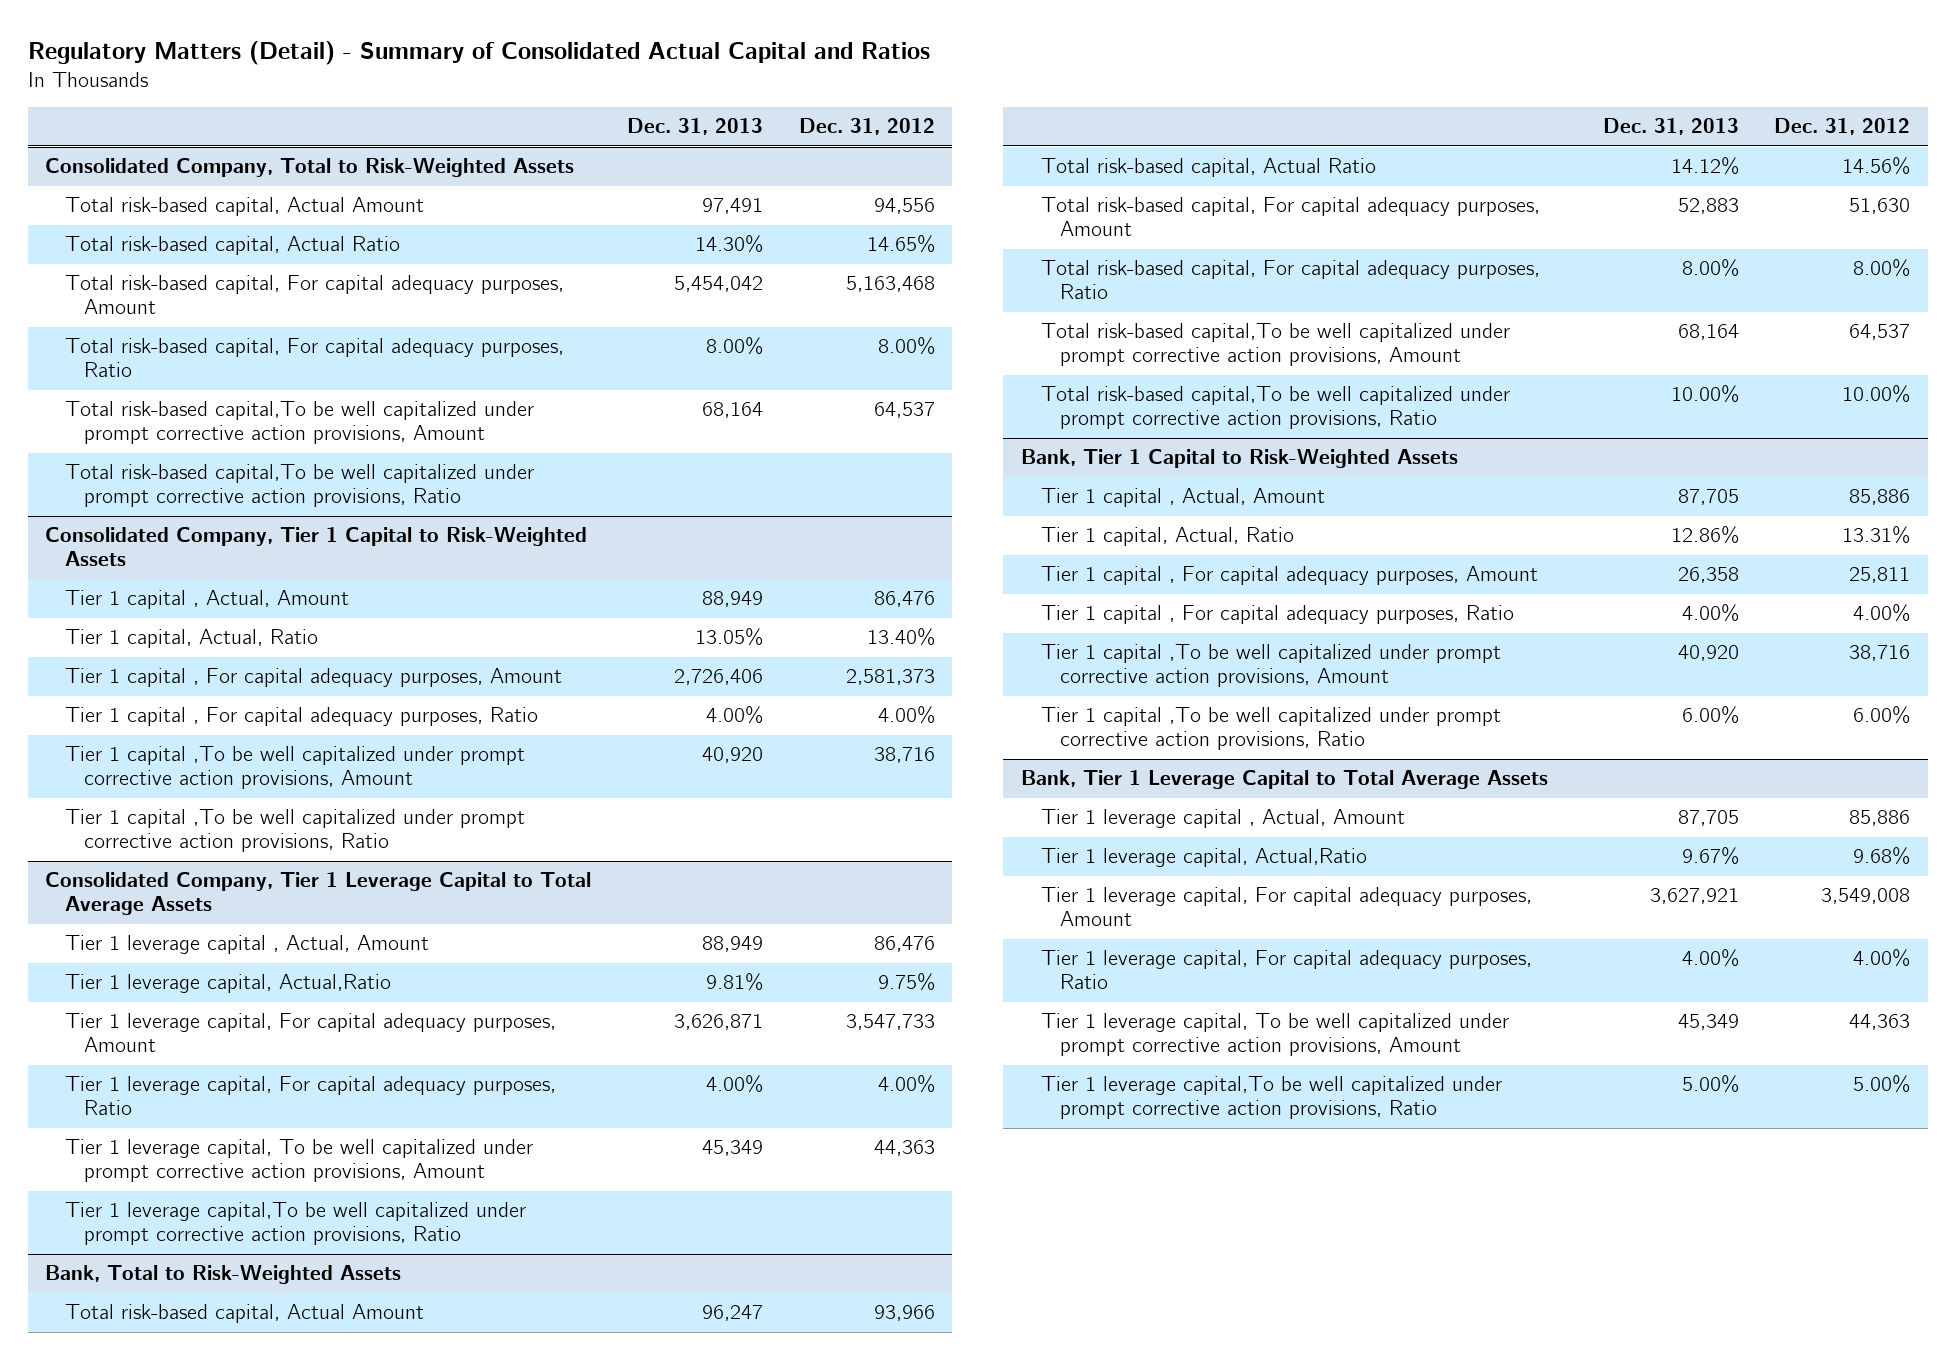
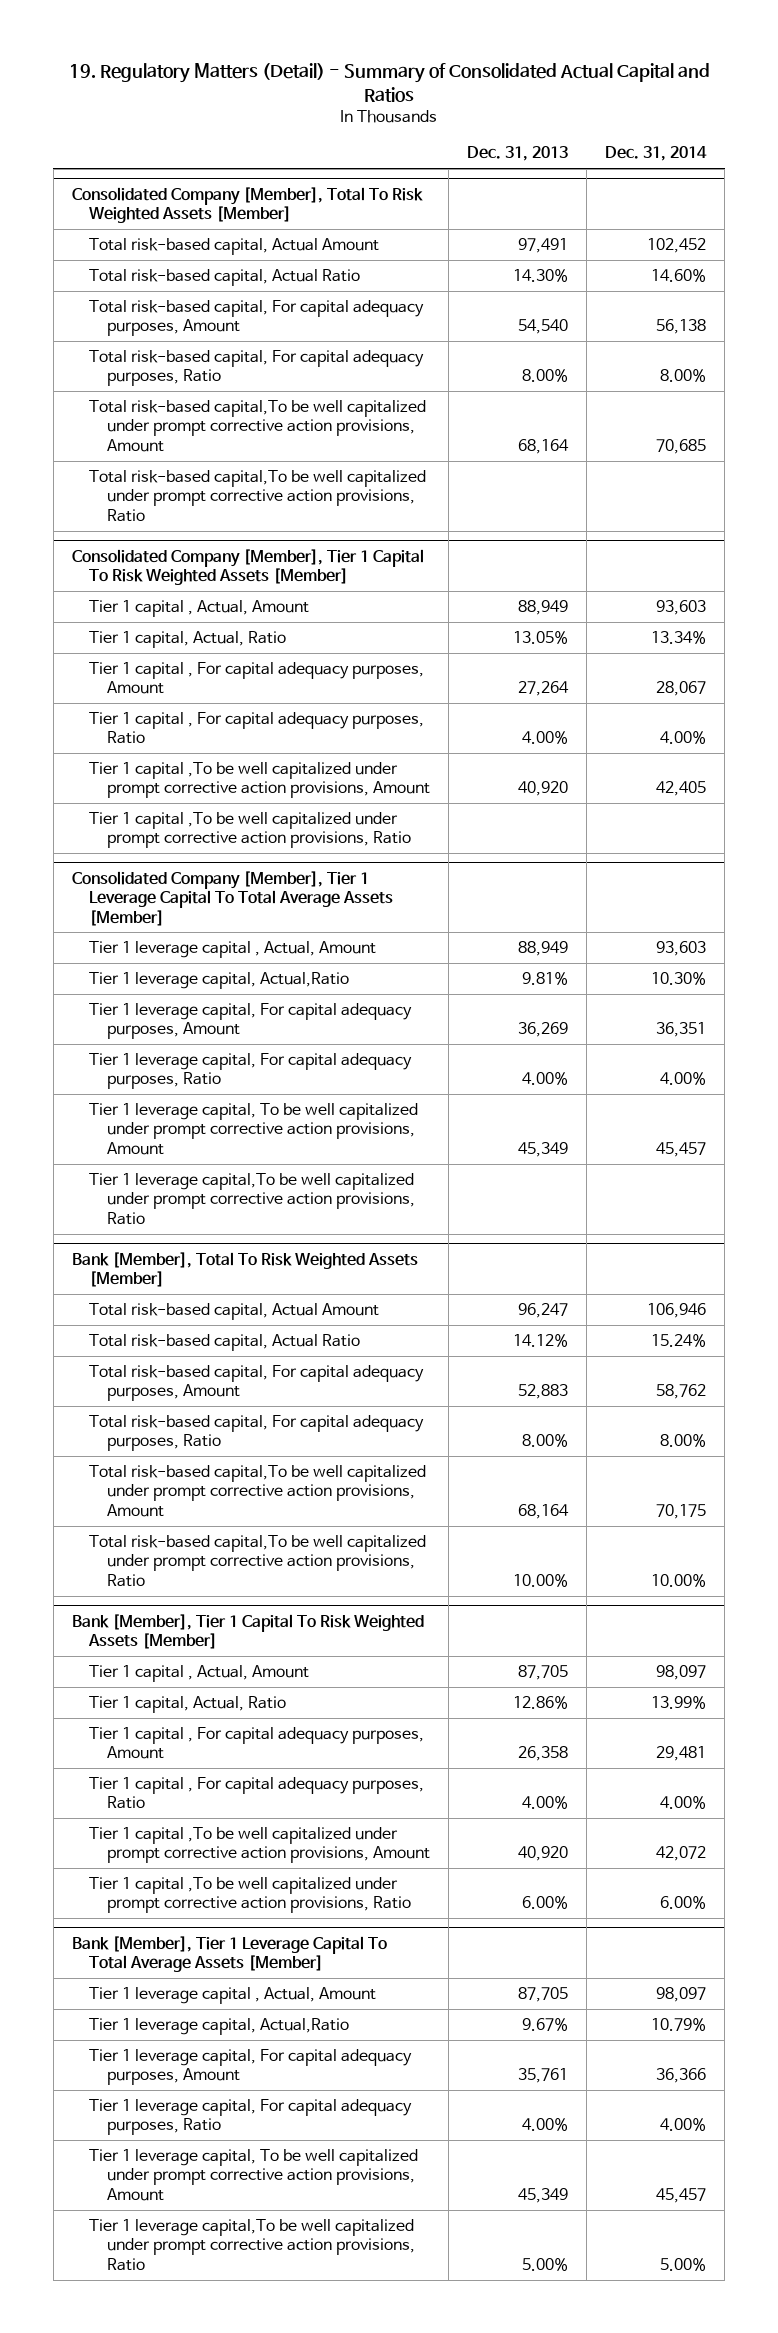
[27,41,930,66] Regulatory Matters (Detail) - Summary of Consolidated Actual Capital and Ratios -> [68,63,710,103] 19. Regulatory Matters (Detail) - Summary of Consolidated Actual Capital and Ratios
[798,118,935,136] Dec. 31, 2012 -> none
none -> [605,146,708,162] Dec. 31, 2014
[45,158,575,178] Consolidated Company, Total to Risk-Weighted Assets -> [71,186,423,224] Consolidated Company [Member], Total To Risk Weighted Assets [Member]
[674,276,764,293] 5,454,042 -> [518,319,569,335] 54,540
[45,527,588,567] Consolidated Company, Tier 1 Capital to Risk-Weighted Assets -> [71,548,424,586] Consolidated Company [Member], Tier 1 Capital To Risk Weighted Assets [Member]
[674,669,764,686] 2,726,406 -> [518,681,570,697] 27,264
[45,872,592,916] Consolidated Company, Tier 1 Leverage Capital to Total Average Assets -> [71,870,394,926] Consolidated Company [Member], Tier 1 Leverage Capital To Total Average Assets [Member]
[674,1014,764,1031] 3,626,871 -> [518,1022,569,1038] 36,269
[45,1265,402,1285] Bank, Total to Risk-Weighted Assets -> [71,1251,418,1288] Bank [Member], Total To Risk Weighted Assets [Member]
[1021,449,1459,469] Bank, Tier 1 Capital to Risk-Weighted Assets -> [71,1613,424,1650] Bank [Member], Tier 1 Capital To Risk Weighted Assets [Member]
[1021,770,1549,790] Bank, Tier 1 Leverage Capital to Total Average Assets -> [71,1935,387,1973] Bank [Member], Tier 1 Leverage Capital To Total Average Assets [Member]
[1649,888,1739,905] 3,627,921 -> [518,2068,569,2084] 35,761

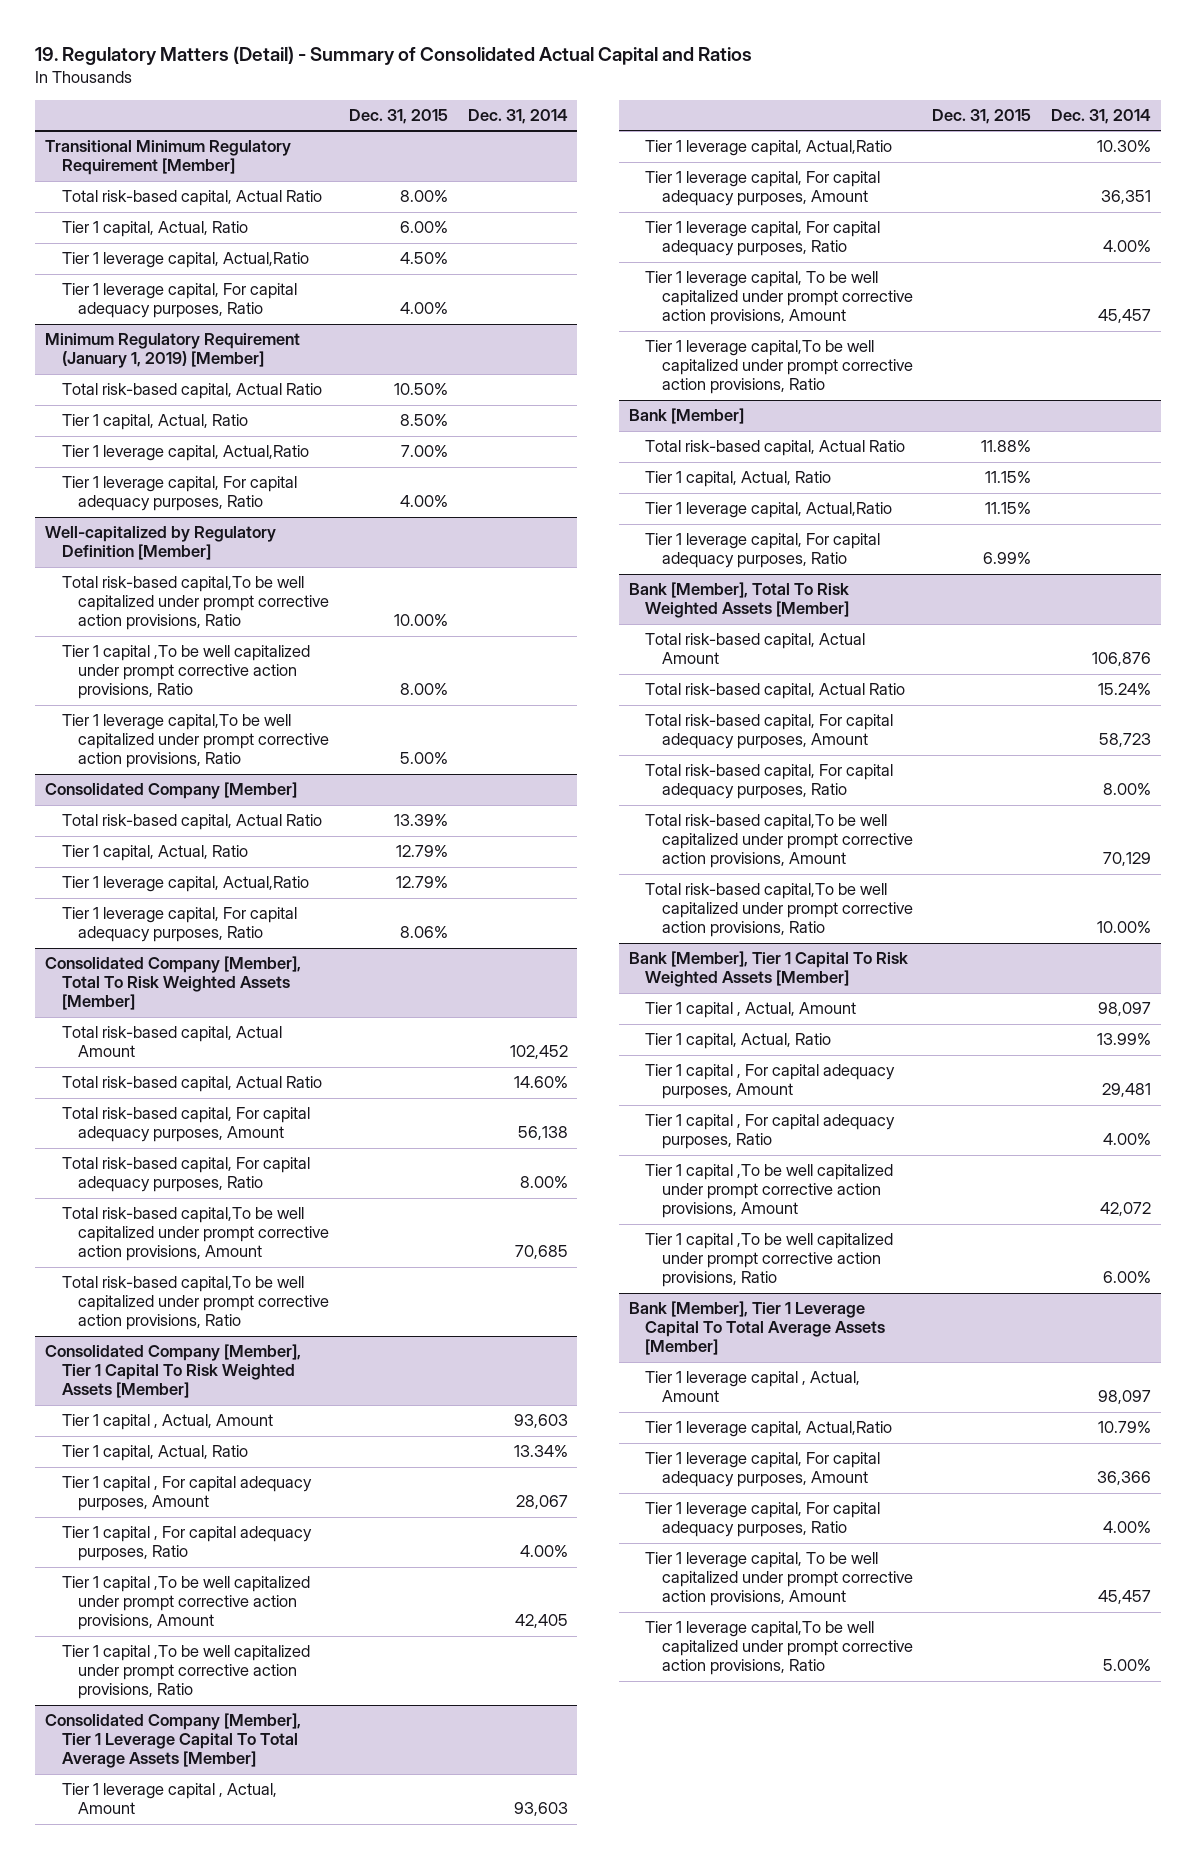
[467,146,569,162] Dec. 31, 2013 -> none
none -> [349,109,449,125] Dec. 31, 2015
none -> [45,140,292,176] Transitional Minimum Regulatory Requirement [Member]
none -> [61,190,322,207] Total risk-based capital, Actual Ratio
none -> [61,221,248,238] Tier 1 capital, Actual, Ratio
none -> [61,252,309,269] Tier 1 leverage capital, Actual,Ratio
none -> [61,283,297,319] Tier 1 leverage capital, For capital adequacy purposes, Ratio
none -> [45,333,301,369] Minimum Regulatory Requirement (January 1, 2019) [Member]
none -> [61,383,322,400] Total risk-based capital, Actual Ratio
none -> [61,414,248,431] Tier 1 capital, Actual, Ratio
none -> [61,445,309,462] Tier 1 leverage capital, Actual,Ratio
none -> [61,476,297,512] Tier 1 leverage capital, For capital adequacy purposes, Ratio
none -> [45,526,277,561] Well-capitalized by Regulatory Definition [Member]
none -> [61,576,330,631] Total risk-based capital,To be well capitalized under prompt corrective action provisions, Ratio
none -> [61,645,310,700] Tier 1 capital ,To be well capitalized under prompt corrective action provisions, Ratio
none -> [61,714,330,769] Tier 1 leverage capital,To be well capitalized under prompt corrective action provisions, Ratio
none -> [45,782,298,800] Consolidated Company [Member]
none -> [61,814,322,831] Total risk-based capital, Actual Ratio
none -> [61,845,248,862] Tier 1 capital, Actual, Ratio
none -> [61,876,309,893] Tier 1 leverage capital, Actual,Ratio
none -> [61,907,297,943] Tier 1 leverage capital, For capital adequacy purposes, Ratio
none -> [628,408,744,425] Bank [Member]
none -> [645,440,906,457] Total risk-based capital, Actual Ratio
none -> [645,471,832,488] Tier 1 capital, Actual, Ratio
none -> [645,502,893,519] Tier 1 leverage capital, Actual,Ratio
none -> [645,533,881,569] Tier 1 leverage capital, For capital adequacy purposes, Ratio
[647,1302,707,1318] 106,946 -> [1091,652,1151,667] 106,876
[656,1384,707,1400] 58,762 -> [1098,733,1151,748] 58,723
[656,1503,707,1519] 70,175 -> [1102,852,1151,867] 70,129

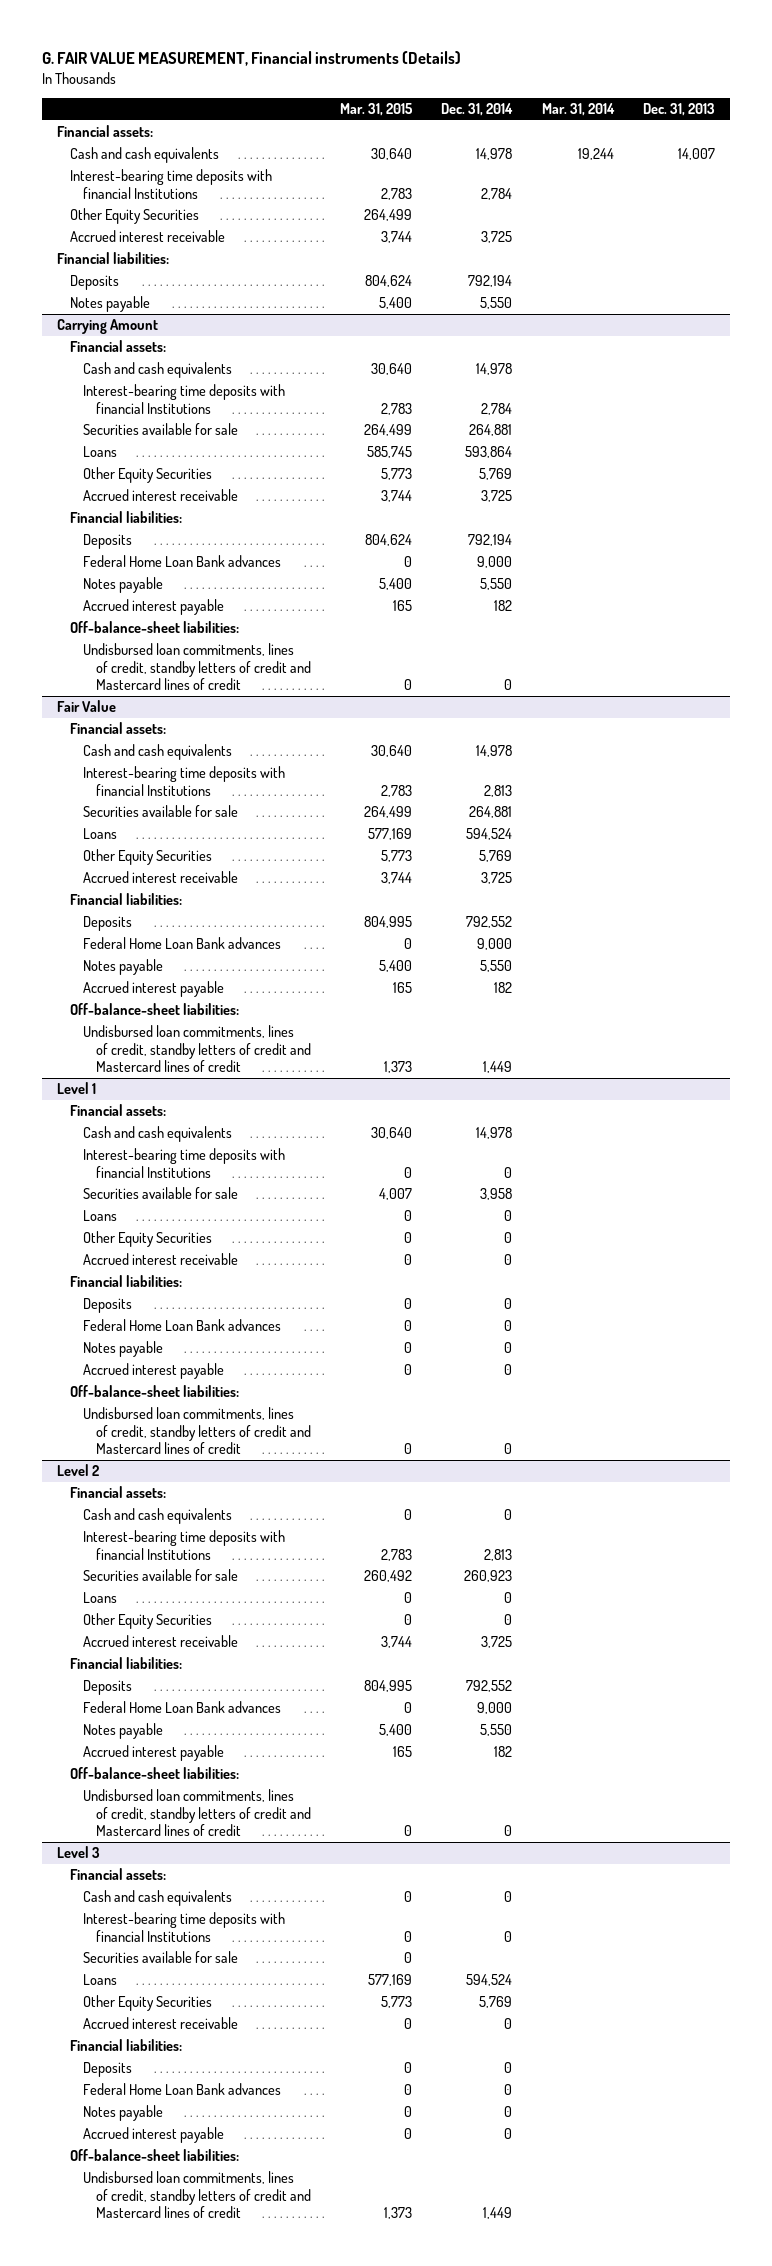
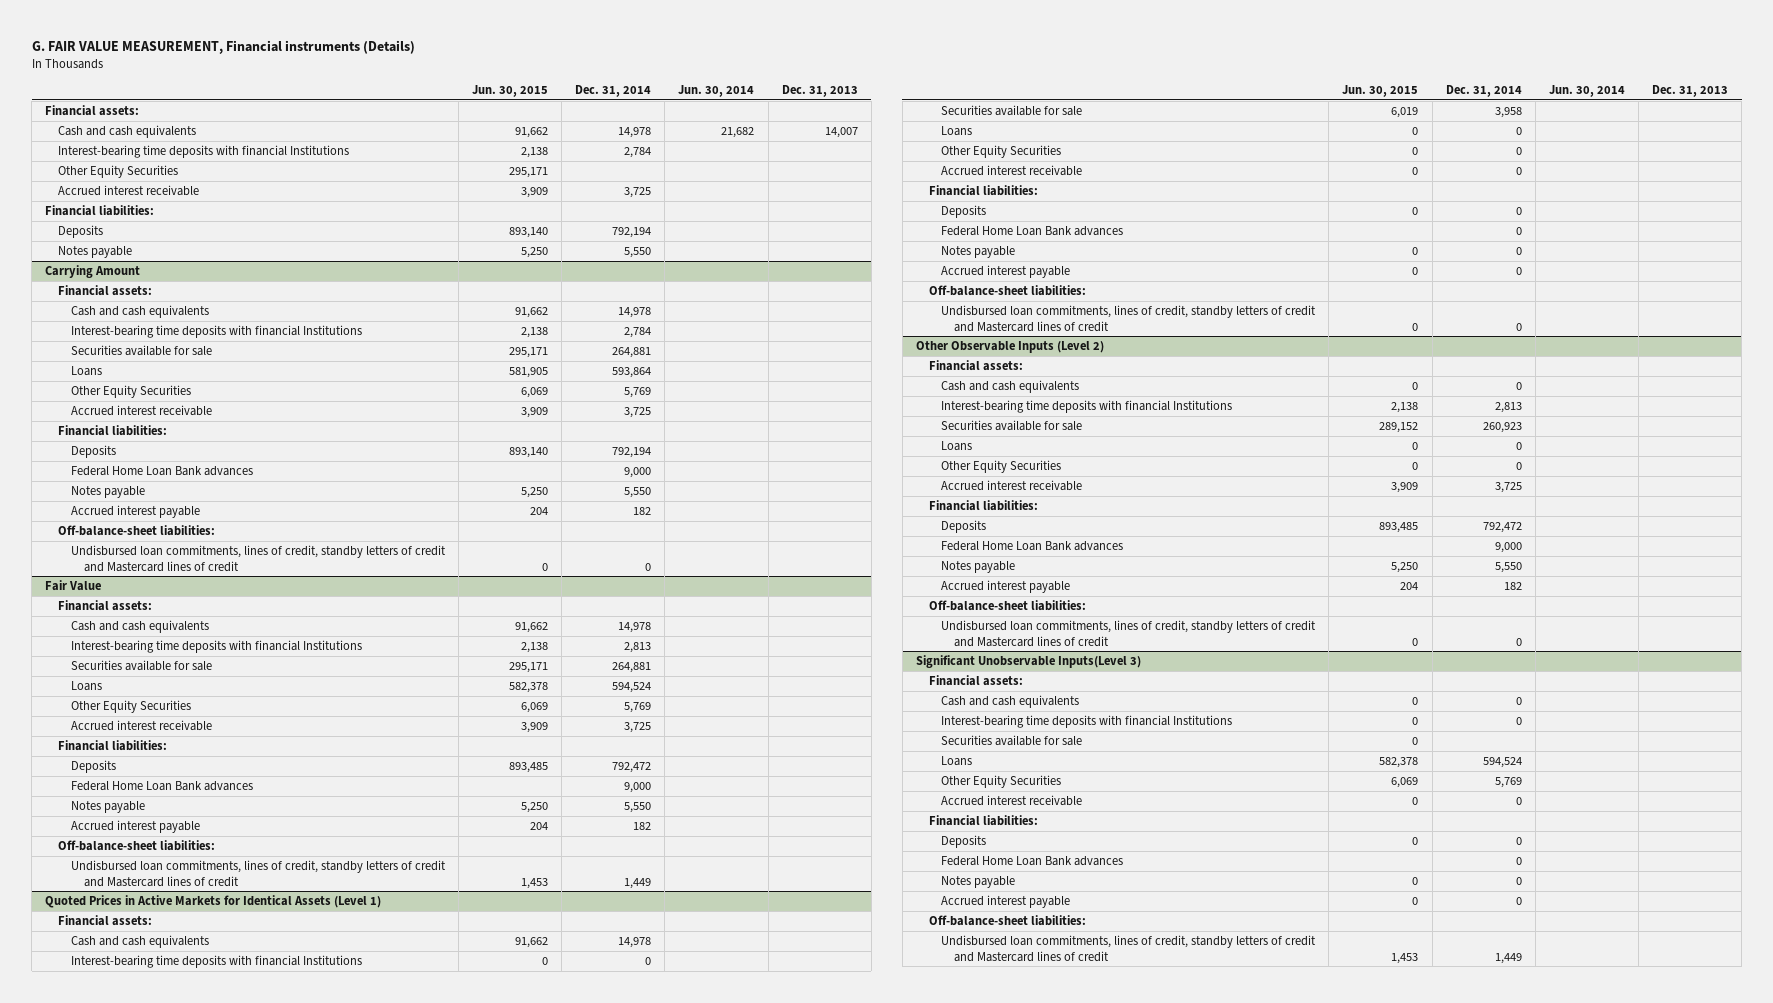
[340,103,414,117] Mar. 31, 2015 -> none
[541,103,615,117] Mar. 31, 2014 -> none
none -> [472,84,549,97] Jun. 30, 2015
none -> [678,84,755,97] Jun. 30, 2014
[466,916,513,929] 792,552 -> [612,761,652,773] 792,472
[56,1082,96,1095] Level 1 -> [45,894,382,908] Quoted Prices in Active Markets for Identical Assets (Level 1)
[56,1464,99,1477] Level 2 -> [915,340,1104,353] Other Observable Inputs (Level 2)
[466,1680,513,1693] 792,552 -> [1482,521,1522,533] 792,472
[56,1846,100,1859] Level 3 -> [915,654,1141,668] Significant Unobservable Inputs(Level 3)

